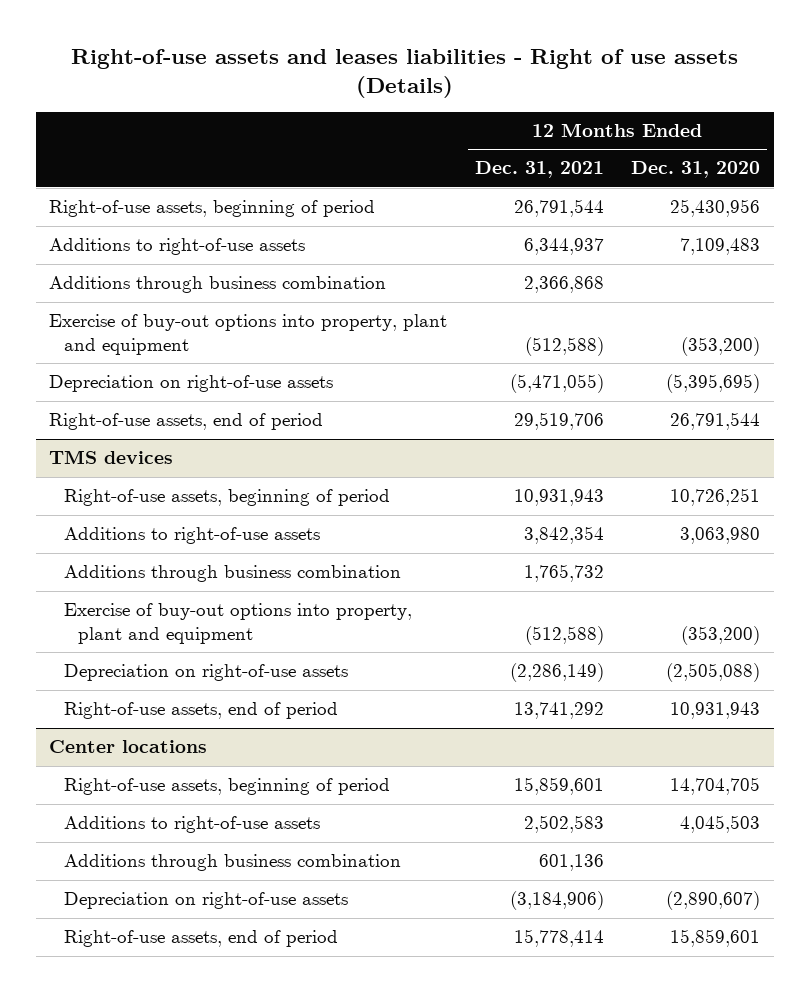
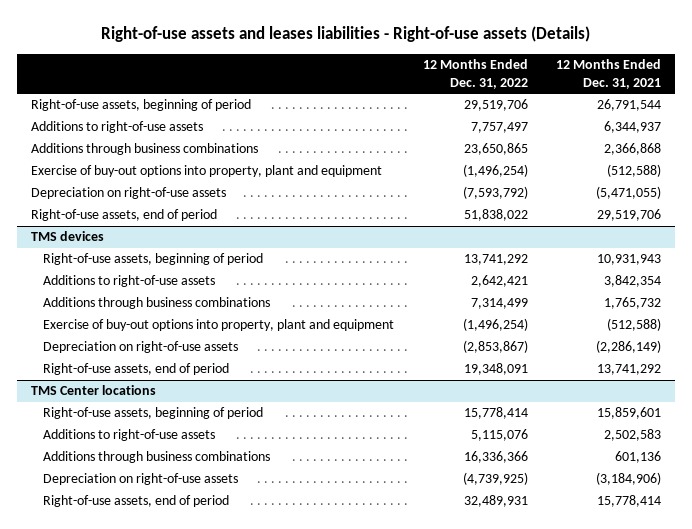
[70,49,738,99] Right-of-use assets and leases liabilities - Right of use assets (Details) -> [101,26,591,43] Right-of-use assets and leases liabilities - Right-of-use assets (Details)
[631,161,761,179] Dec. 31, 2020 -> none
none -> [422,58,528,89] 12 Months Ended Dec. 31, 2022
[49,276,387,294] Additions through business combination -> [31,143,259,156] Additions through business combinations
[63,565,401,583] Additions through business combination -> [43,297,271,310] Additions through business combinations
[49,740,208,754] Center locations -> [31,385,157,396] TMS Center locations
[63,854,401,872] Additions through business combination -> [43,451,271,464] Additions through business combinations

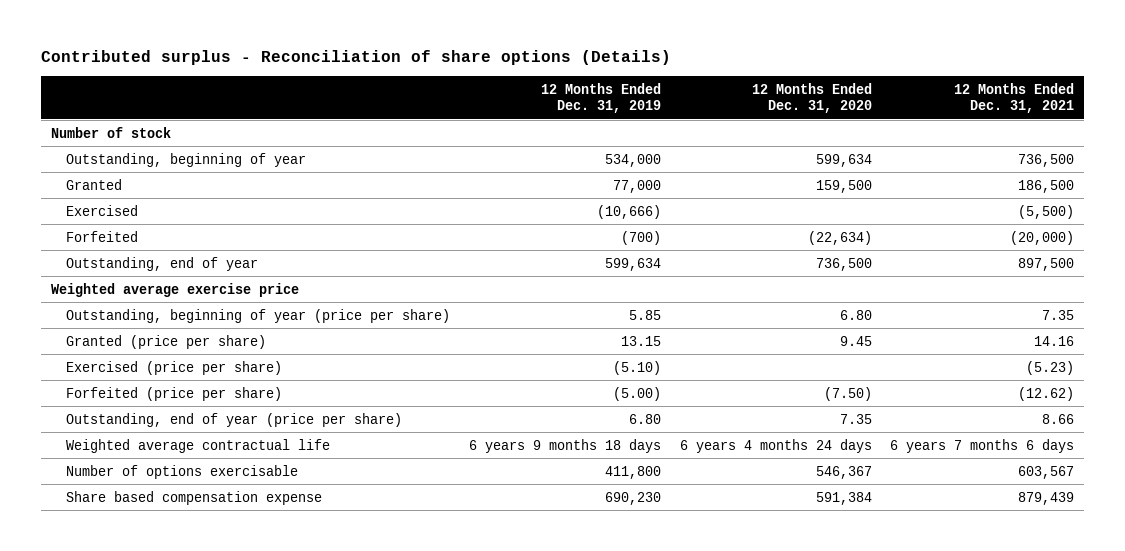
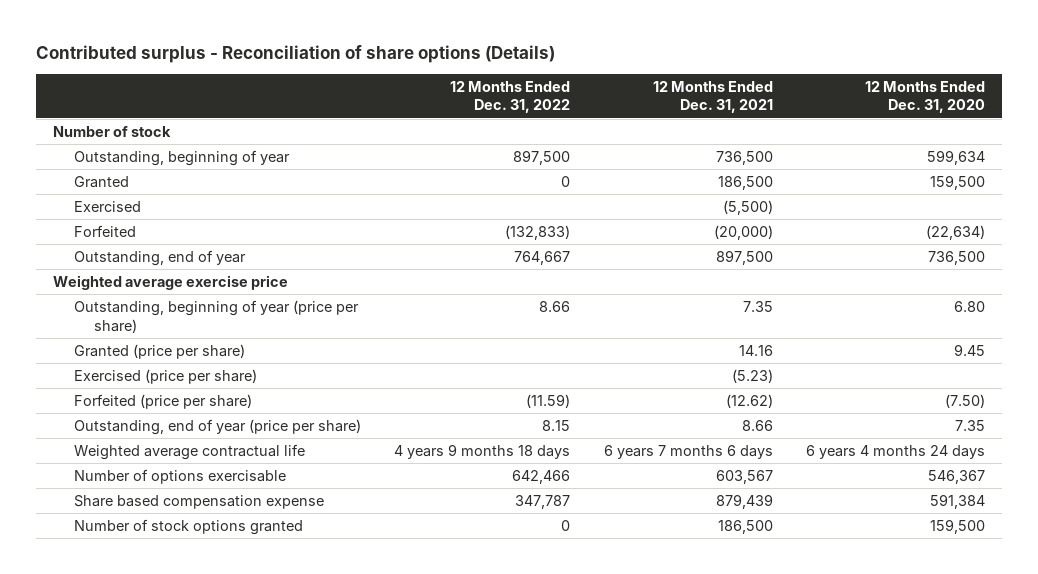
[540,82,661,114] 12 Months Ended Dec. 31, 2019 -> none
none -> [450,80,571,114] 12 Months Ended Dec. 31, 2022
none -> [73,518,303,535] Number of stock options granted

